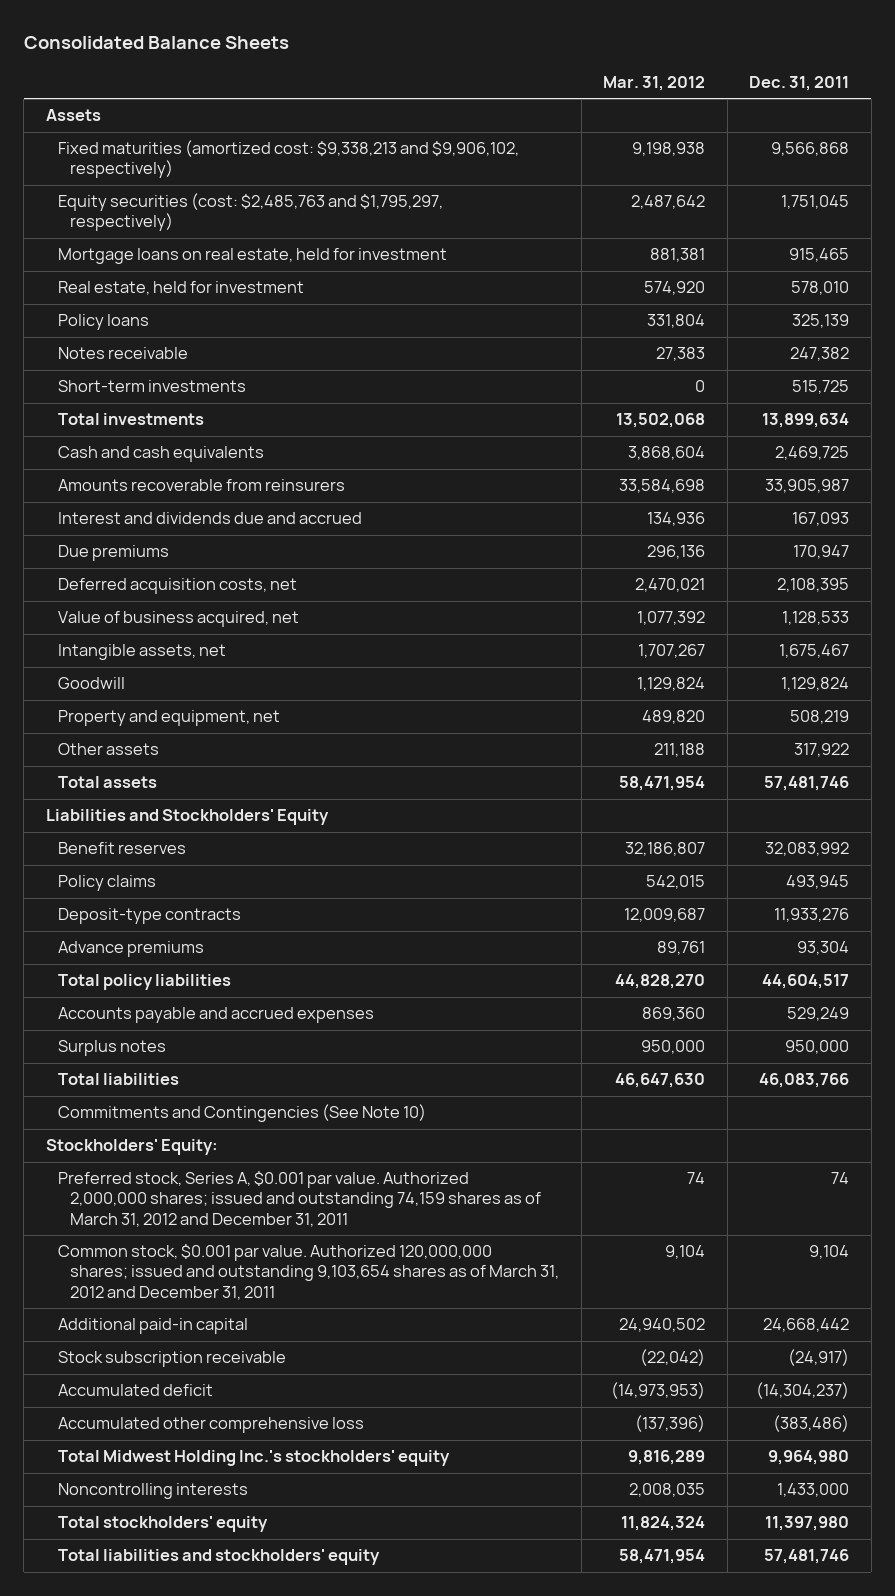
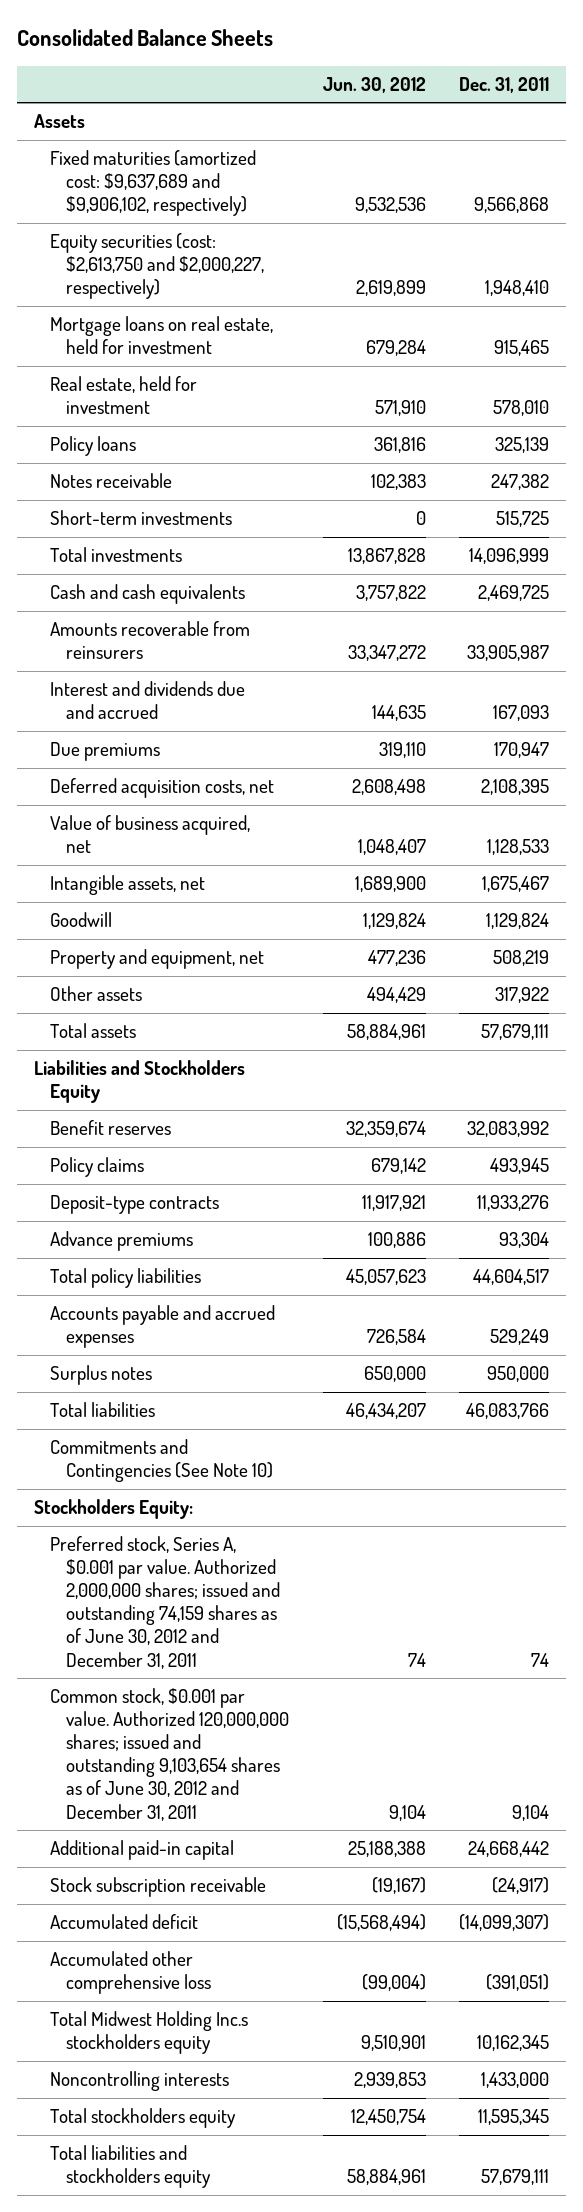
[603,75,706,91] Mar. 31, 2012 -> none
none -> [322,76,426,93] Jun. 30, 2012
[58,140,520,179] Fixed maturities (amortized cost: $9,338,213 and $9,906,102, respectively) -> [50,150,257,217] Fixed maturities (amortized cost: $9,637,689 and $9,906,102, respectively)
[58,193,444,232] Equity securities (cost: $2,485,763 and $1,795,297, respectively) -> [50,233,265,300] Equity securities (cost: $2,613,750 and $2,000,227, respectively)
[781,195,850,210] 1,751,045 -> [485,280,550,297] 1,948,410
[762,413,850,429] 13,899,634 -> [469,548,550,565] 14,096,999
[764,776,850,792] 57,481,746 -> [481,1024,550,1041] 57,679,111
[45,809,329,826] Liabilities and Stockholders' Equity -> [33,1060,245,1104] Liabilities and Stockholders Equity
[45,1139,218,1156] Stockholders' Equity: -> [33,1499,193,1520] Stockholders Equity:
[58,1171,542,1227] Preferred stock, Series A, $0.001 par value. Authorized 2,000,000 shares; issued and outstanding 74,159 shares as of March 31, 2012 and December 31, 2011 -> [50,1536,281,1669] Preferred stock, Series A, $0.001 par value. Authorized 2,000,000 shares; issued and outstanding 74,159 shares as of June 30, 2012 and December 31, 2011
[58,1244,560,1300] Common stock, $0.001 par value. Authorized 120,000,000 shares; issued and outstanding 9,103,654 shares as of March 31, 2012 and December 31, 2011 -> [50,1688,290,1821] Common stock, $0.001 par value. Authorized 120,000,000 shares; issued and outstanding 9,103,654 shares as of June 30, 2012 and December 31, 2011
[756,1382,850,1400] (14,304,237) -> [459,1914,550,1932] (14,099,307)
[773,1415,850,1433] (383,486) -> [486,1974,550,1992] (391,051)
[58,1450,451,1467] Total Midwest Holding Inc.'s stockholders' equity -> [50,2011,249,2055] Total Midwest Holding Inc.s stockholders equity
[768,1450,850,1466] 9,964,980 -> [477,2035,550,2052] 10,162,345
[58,1516,269,1533] Total stockholders' equity -> [50,2108,237,2129] Total stockholders equity
[765,1516,850,1532] 11,397,980 -> [478,2109,550,2126] 11,595,345
[58,1549,381,1566] Total liabilities and stockholders' equity -> [50,2145,212,2189] Total liabilities and stockholders equity
[764,1549,850,1565] 57,481,746 -> [481,2169,550,2186] 57,679,111

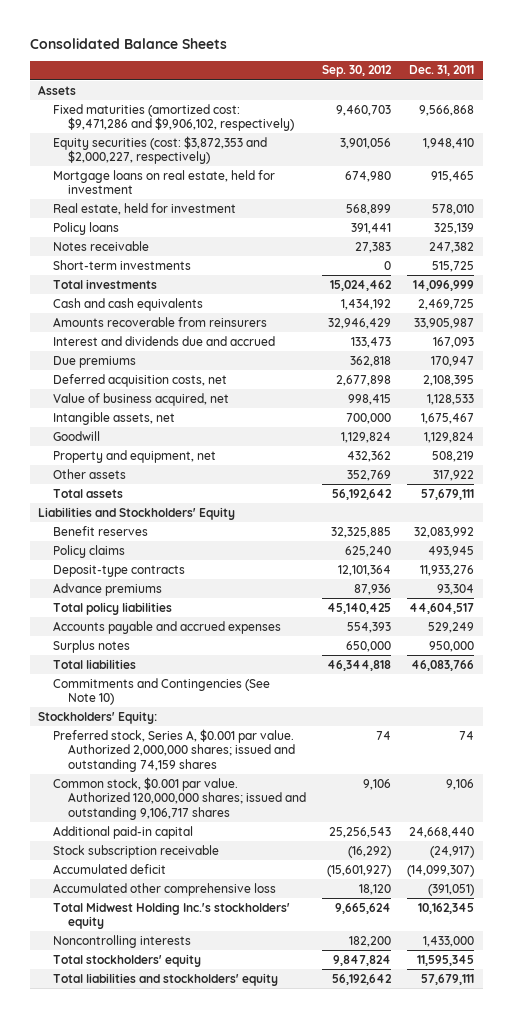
[322,76,426,93] Jun. 30, 2012 -> none
none -> [322,65,393,78] Sep. 30, 2012
[50,150,257,217] Fixed maturities (amortized cost: $9,637,689 and $9,906,102, respectively) -> [53,103,294,132] Fixed maturities (amortized cost: $9,471,286 and $9,906,102, respectively)
[50,233,265,300] Equity securities (cost: $2,613,750 and $2,000,227, respectively) -> [53,135,268,165] Equity securities (cost: $3,872,353 and $2,000,227, respectively)
[33,1060,245,1104] Liabilities and Stockholders Equity -> [38,506,236,520] Liabilities and Stockholders' Equity
[33,1499,193,1520] Stockholders Equity: -> [38,710,158,724] Stockholders' Equity:
[50,1536,281,1669] Preferred stock, Series A, $0.001 par value. Authorized 2,000,000 shares; issued and outstanding 74,159 shares as of June 30, 2012 and December 31, 2011 -> [53,728,295,772] Preferred stock, Series A, $0.001 par value. Authorized 2,000,000 shares; issued and outstanding 74,159 shares
[50,1688,290,1821] Common stock, $0.001 par value. Authorized 120,000,000 shares; issued and outstanding 9,103,654 shares as of June 30, 2012 and December 31, 2011 -> [53,776,306,820] Common stock, $0.001 par value. Authorized 120,000,000 shares; issued and outstanding 9,106,717 shares
[512,1804,550,1821] 9,104 -> [446,778,475,790] 9,106
[468,1841,550,1858] 24,668,442 -> [409,826,475,838] 24,668,440
[50,2011,249,2055] Total Midwest Holding Inc.s stockholders equity -> [53,901,291,930] Total Midwest Holding Inc.'s stockholders' equity
[50,2108,237,2129] Total stockholders equity -> [53,953,202,967] Total stockholders' equity
[50,2145,212,2189] Total liabilities and stockholders equity -> [53,972,279,986] Total liabilities and stockholders' equity

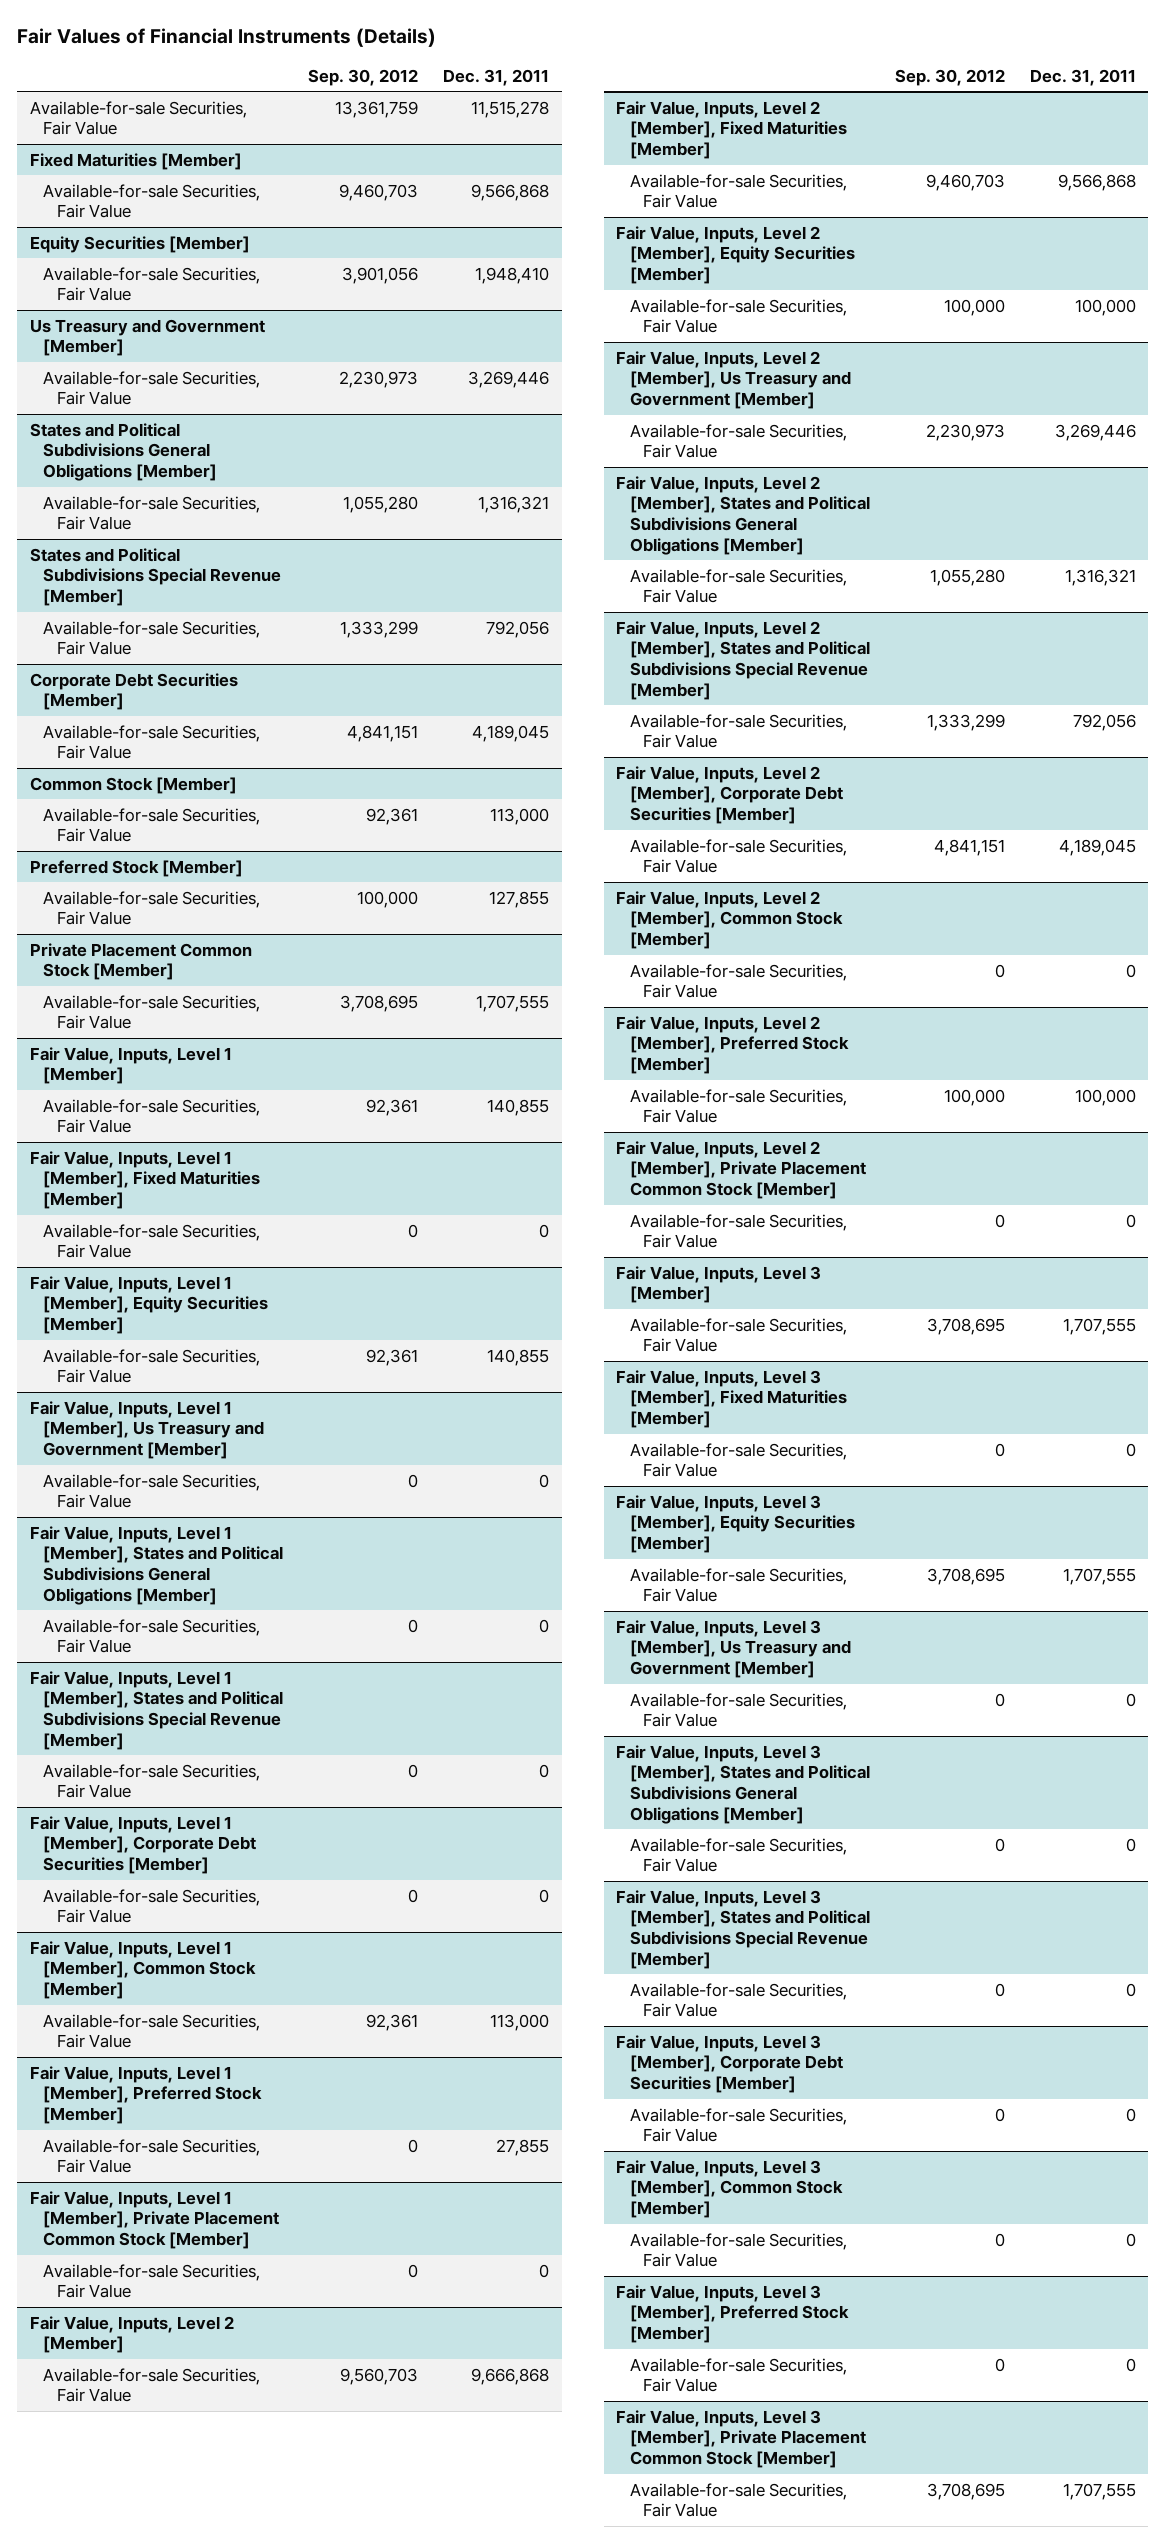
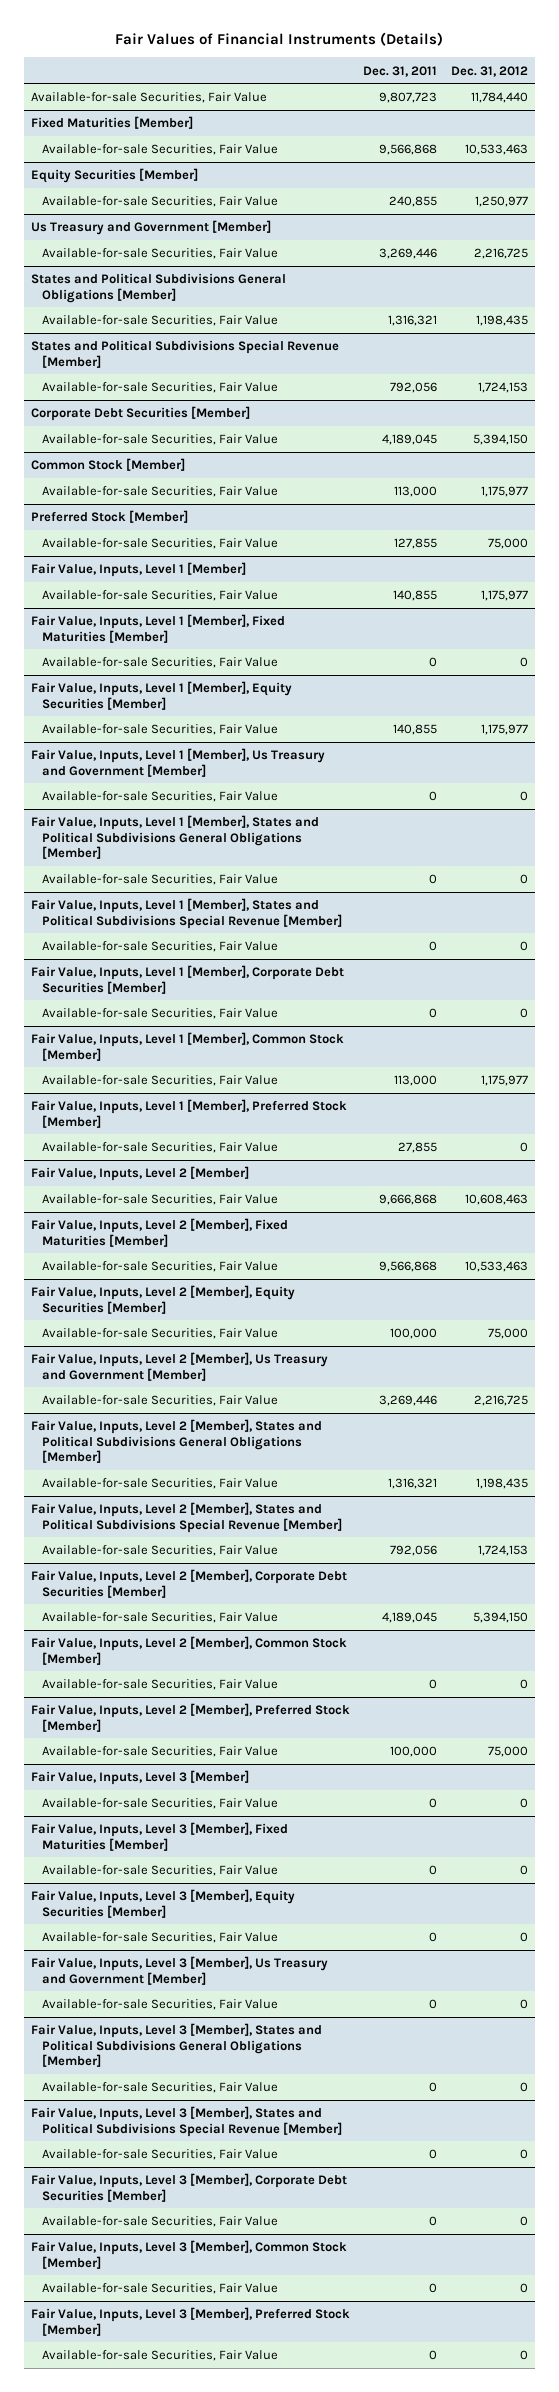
[308,68,419,86] Sep. 30, 2012 -> none
none -> [450,65,528,77] Dec. 31, 2012
[471,100,550,118] 11,515,278 -> [379,92,438,104] 9,807,723
[475,266,550,284] 1,948,410 -> [389,196,438,208] 240,855
[29,942,252,981] Private Placement Common Stock [Member] -> none
[43,994,261,1030] Available-for-sale Securities, Fair Value -> none
[29,2190,280,2249] Fair Value, Inputs, Level 1 [Member], Private Placement Common Stock [Member] -> none
[43,2263,261,2299] Available-for-sale Securities, Fair Value -> none
[616,1140,866,1199] Fair Value, Inputs, Level 2 [Member], Private Placement Common Stock [Member] -> none
[629,1213,847,1249] Available-for-sale Securities, Fair Value -> none
[1062,1317,1136,1335] 1,707,555 -> [429,1798,438,1809] 0
[1062,1567,1136,1585] 1,707,555 -> [429,1932,438,1943] 0
[616,2409,866,2468] Fair Value, Inputs, Level 3 [Member], Private Placement Common Stock [Member] -> none
[629,2482,847,2518] Available-for-sale Securities, Fair Value -> none

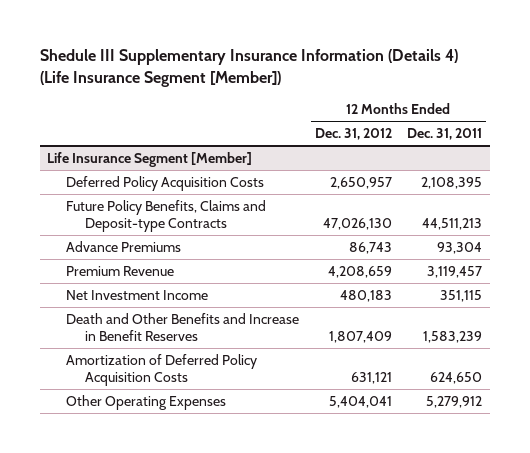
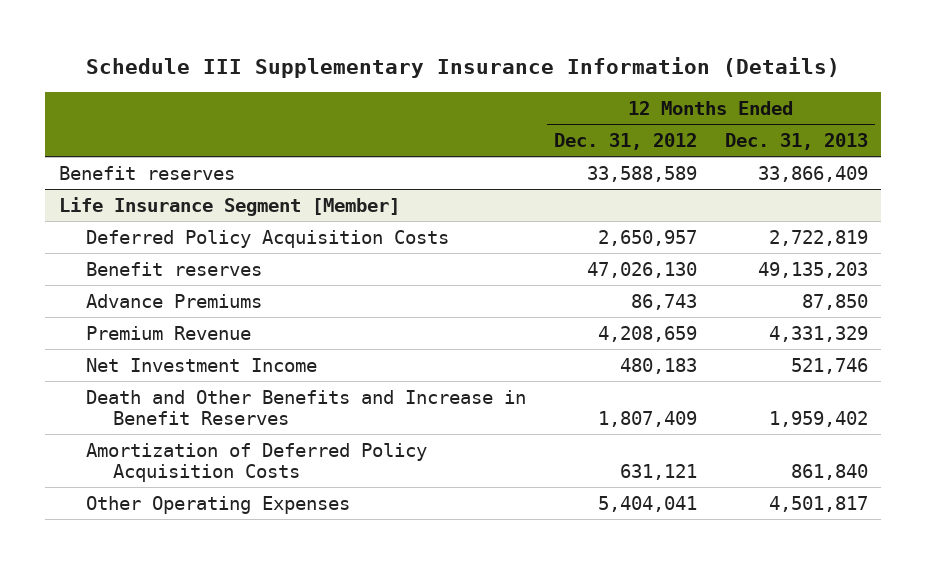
[39,49,458,88] Shedule III Supplementary Insurance Information (Details 4) (Life Insurance Segment [Member]) -> [86,57,841,79] Schedule III Supplementary Insurance Information (Details)
[407,128,483,141] Dec. 31, 2011 -> none
none -> [724,133,868,151] Dec. 31, 2013
none -> [59,165,236,180] Benefit reserves
[65,199,266,233] Future Policy Benefits, Claims and Deposit-type Contracts -> [86,261,263,276] Benefit reserves

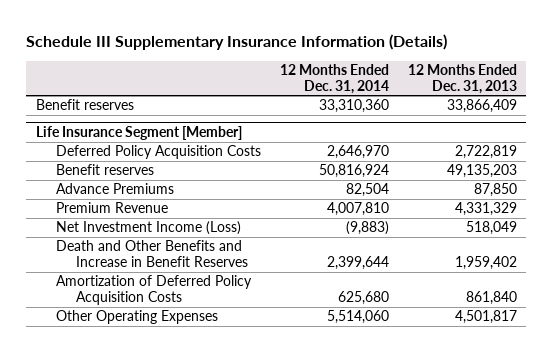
[553,133,697,151] Dec. 31, 2012 -> none
none -> [280,63,390,94] 12 Months Ended Dec. 31, 2014
[86,357,318,372] Net Investment Income -> [56,221,242,236] Net Investment Income (Loss)
[790,357,868,374] 521,746 -> [465,221,517,236] 518,049

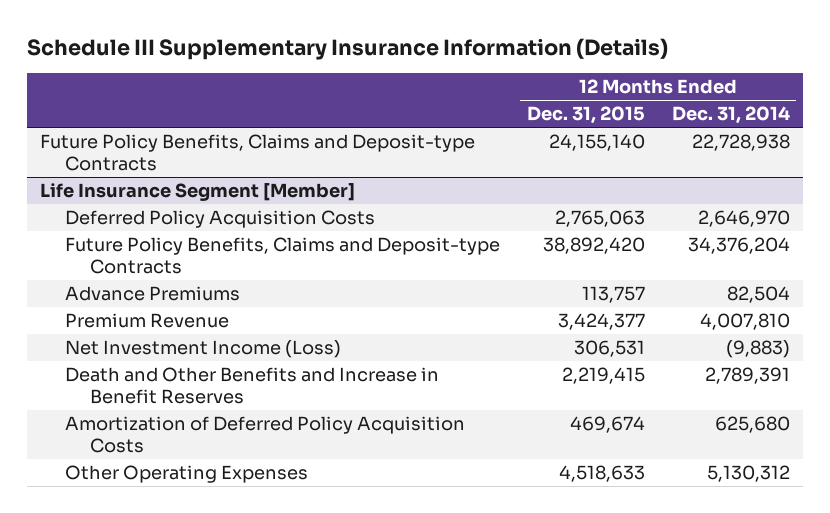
[407,63,517,94] 12 Months Ended Dec. 31, 2013 -> none
none -> [526,106,645,125] Dec. 31, 2015
[35,99,134,111] Benefit reserves -> none
none -> [40,134,476,171] Future Policy Benefits, Claims and Deposit-type Contracts
[56,164,155,176] Benefit reserves -> none
none -> [64,237,500,274] Future Policy Benefits, Claims and Deposit-type Contracts
[327,256,390,271] 2,399,644 -> [704,367,790,385] 2,789,391
[327,310,390,325] 5,514,060 -> [706,465,790,483] 5,130,312

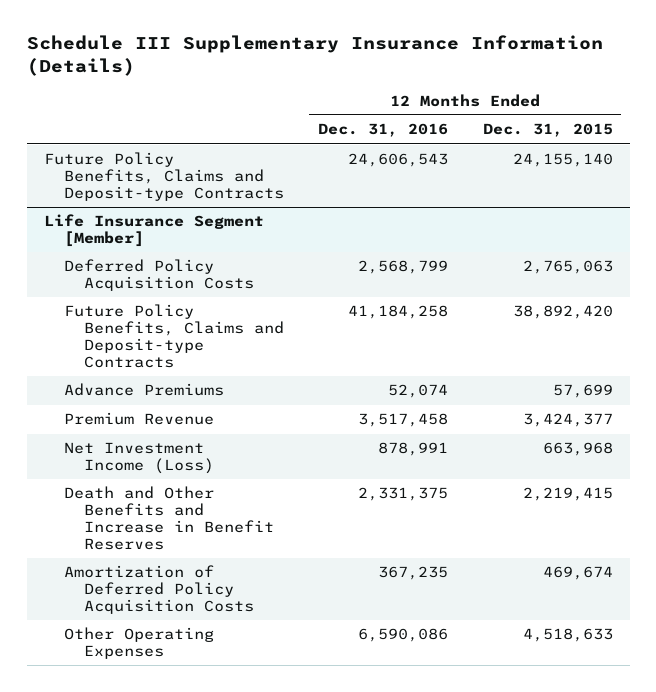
[671,106,790,125] Dec. 31, 2014 -> none
none -> [318,123,449,138] Dec. 31, 2016
[581,286,645,304] 113,757 -> [552,384,613,399] 57,699
[573,340,645,358] 306,531 -> [542,442,613,457] 663,968

